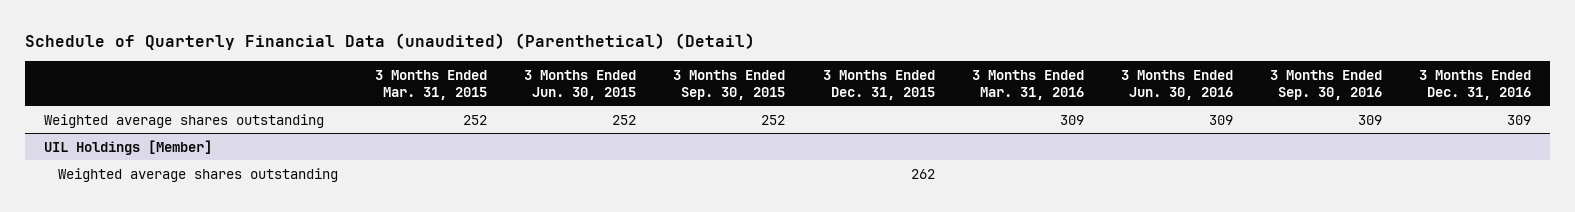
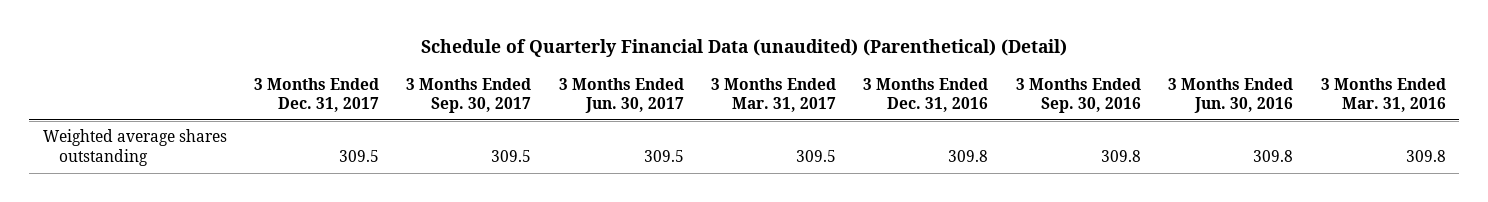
[375,69,488,100] 3 Months Ended Mar. 31, 2015 -> none
[524,69,637,100] 3 Months Ended Jun. 30, 2015 -> none
[673,69,786,100] 3 Months Ended Sep. 30, 2015 -> none
[822,69,935,100] 3 Months Ended Dec. 31, 2015 -> none
none -> [254,77,380,113] 3 Months Ended Dec. 31, 2017
none -> [406,77,532,114] 3 Months Ended Sep. 30, 2017
none -> [558,77,684,114] 3 Months Ended Jun. 30, 2017
none -> [711,77,837,113] 3 Months Ended Mar. 31, 2017
[44,139,213,155] UIL Holdings [Member] -> none
[57,167,338,182] Weighted average shares outstanding -> none
[1059,114,1084,125] 309 -> [1405,150,1446,163] 309.8
[1208,114,1233,125] 309 -> [1253,150,1294,163] 309.8
[1358,114,1383,125] 309 -> [1100,150,1141,163] 309.8
[1507,114,1532,125] 309 -> [948,150,989,163] 309.8

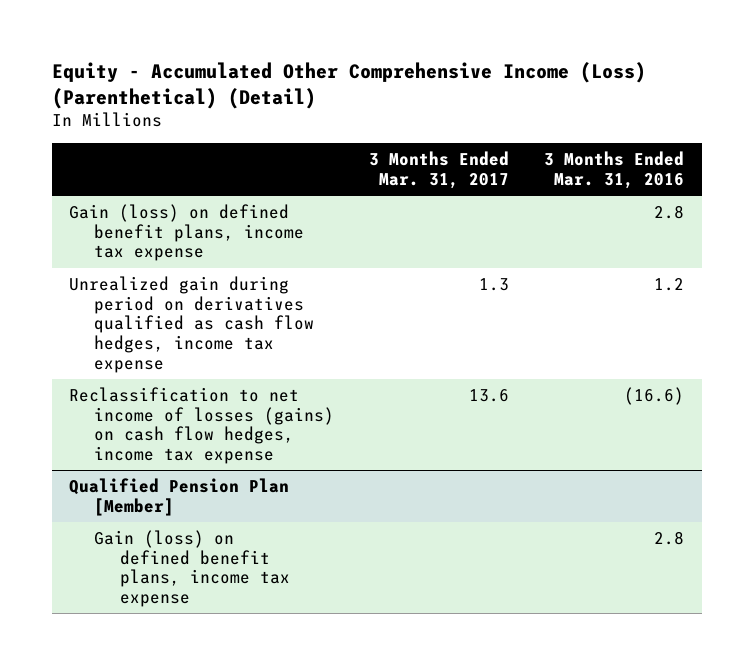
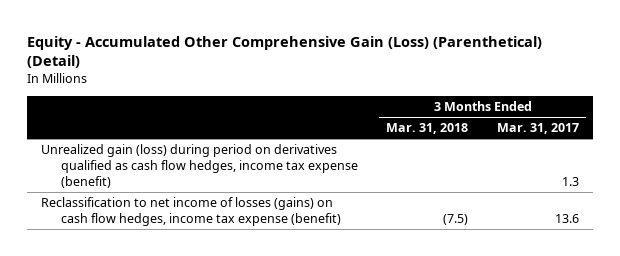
[51,61,646,109] Equity - Accumulated Other Comprehensive Income (Loss) (Parenthetical) (Detail) -> [27,35,543,69] Equity - Accumulated Other Comprehensive Gain (Loss) (Parenthetical) (Detail)
[544,151,685,189] 3 Months Ended Mar. 31, 2016 -> none
none -> [386,123,469,135] Mar. 31, 2018
[69,204,305,262] Gain (loss) on defined benefit plans, income tax expense -> none
[69,478,290,516] Qualified Pension Plan [Member] -> none
[94,530,290,607] Gain (loss) on defined benefit plans, income tax expense -> none
[69,276,315,373] Unrealized gain during period on derivatives qualified as cash flow hedges, income tax expense -> [41,144,358,188] Unrealized gain (loss) during period on derivatives qualified as cash flow hedges, income tax expense (benefit)
[69,387,335,464] Reclassification to net income of losses (gains) on cash flow hedges, income tax expense -> [41,197,341,226] Reclassification to net income of losses (gains) on cash flow hedges, income tax expense (benefit)

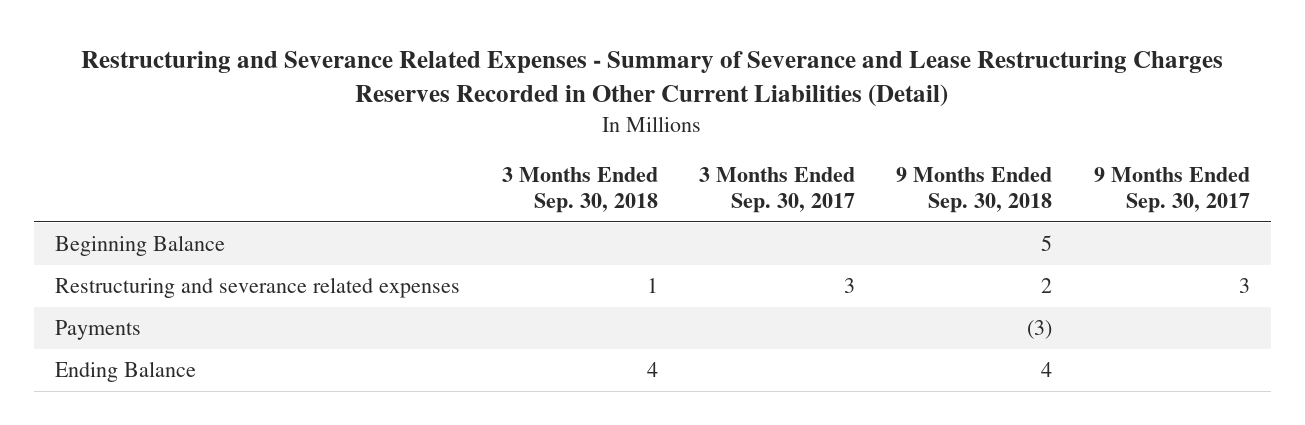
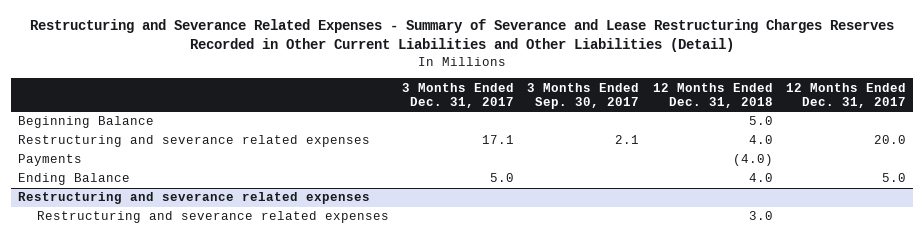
[81,51,1224,108] Restructuring and Severance Related Expenses - Summary of Severance and Lease Restructuring Charges Reserves Recorded in Other Current Liabilities (Detail) -> [30,19,895,53] Restructuring and Severance Related Expenses - Summary of Severance and Lease Restructuring Charges Reserves Recorded in Other Current Liabilities and Other Liabilities (Detail)
[501,167,658,213] 3 Months Ended Sep. 30, 2018 -> none
[896,167,1053,213] 9 Months Ended Sep. 30, 2018 -> none
[1093,167,1250,213] 9 Months Ended Sep. 30, 2017 -> none
none -> [401,82,514,109] 3 Months Ended Dec. 31, 2017
none -> [652,82,773,109] 12 Months Ended Dec. 31, 2018
none -> [786,82,907,109] 12 Months Ended Dec. 31, 2017
[843,278,855,294] 3 -> [615,135,640,145] 2.1
none -> [18,192,371,205] Restructuring and severance related expenses
none -> [36,211,389,224] Restructuring and severance related expenses

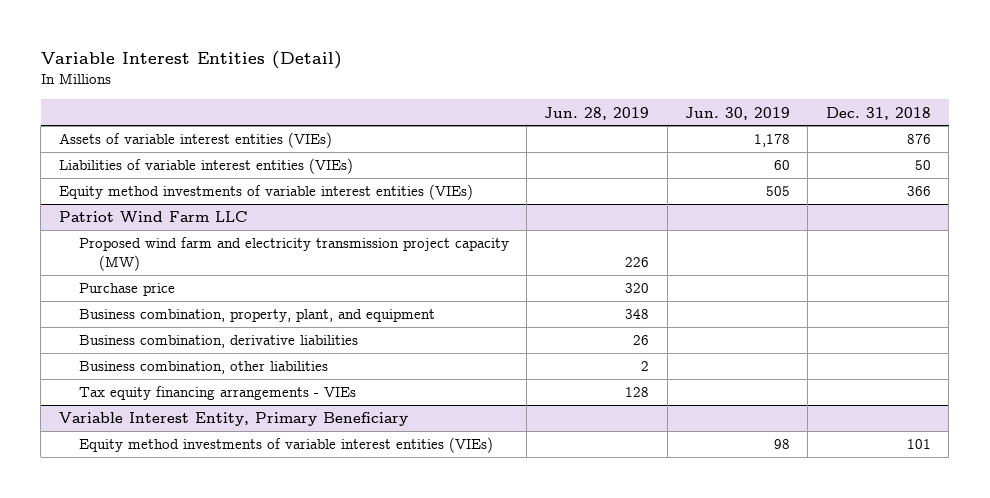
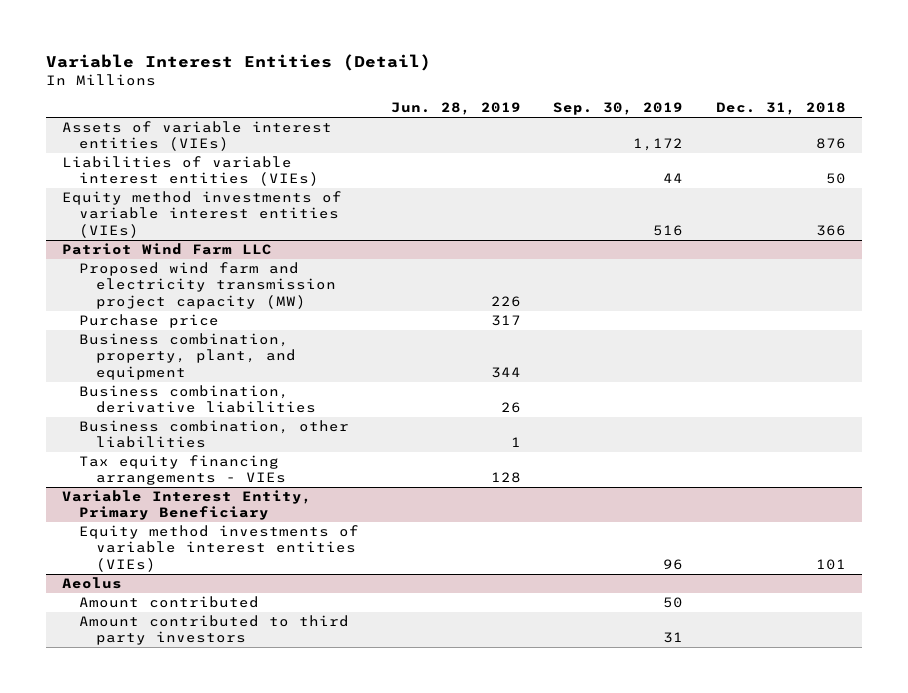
[685,106,791,120] Jun. 30, 2019 -> none
none -> [553,102,684,116] Sep. 30, 2019
[625,283,650,294] 320 -> [491,315,522,327] 317
[625,309,650,320] 348 -> [491,366,522,378] 344
[641,361,650,372] 2 -> [511,437,522,448] 1
none -> [62,577,123,590] Aeolus
none -> [78,596,259,609] Amount contributed
none -> [78,615,349,646] Amount contributed to third party investors

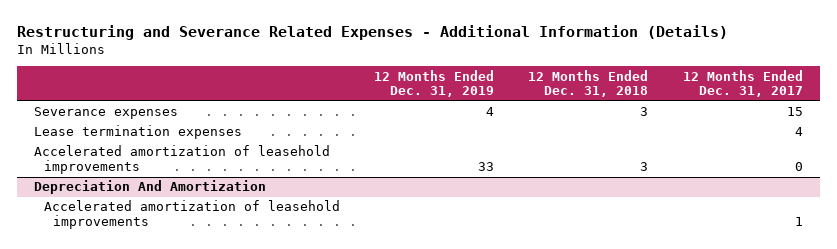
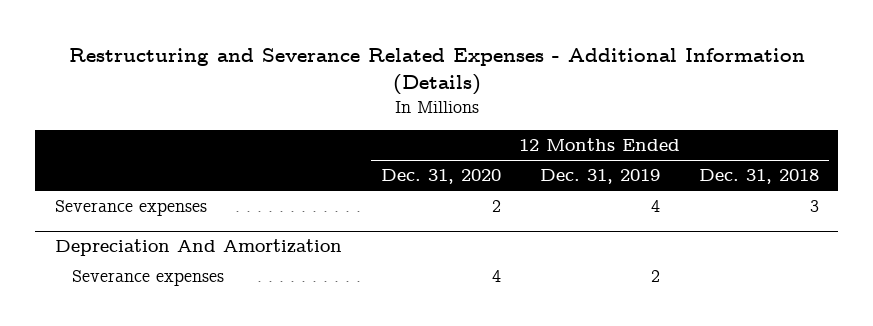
[682,69,803,98] 12 Months Ended Dec. 31, 2017 -> none
none -> [380,169,501,185] Dec. 31, 2020
[34,125,243,140] Lease termination expenses -> none
[34,145,331,175] Accelerated amortization of leasehold improvements -> none
[43,200,340,230] Accelerated amortization of leasehold improvements -> none
none -> [72,270,225,287] Severance expenses

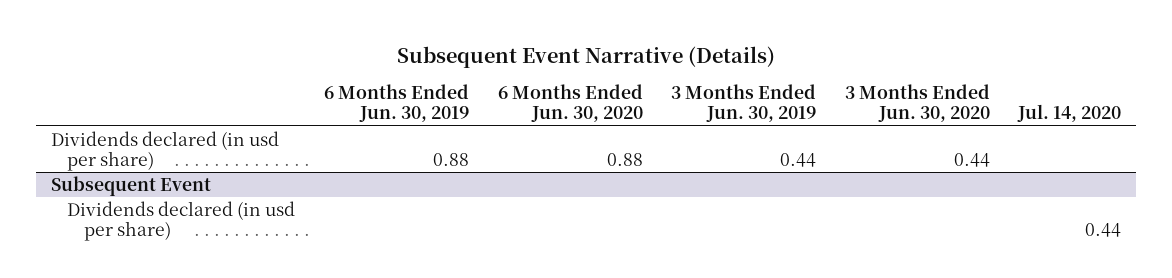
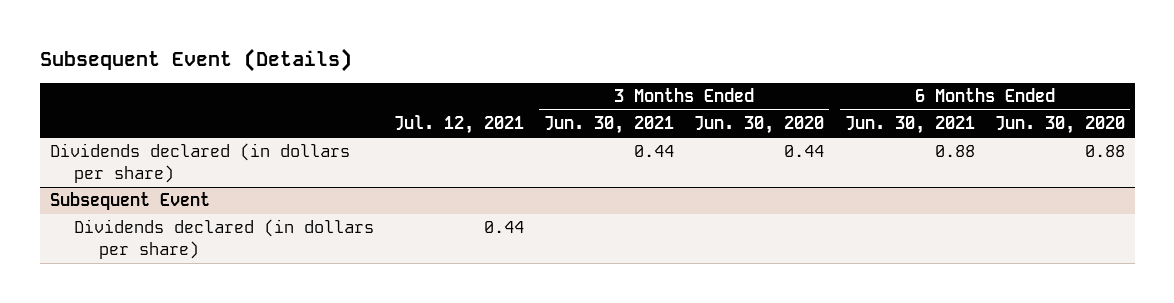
[396,46,775,69] Subsequent Event Narrative (Details) -> [39,47,352,72] Subsequent Event (Details)
[323,84,469,123] 6 Months Ended Jun. 30, 2019 -> none
[671,84,817,123] 3 Months Ended Jun. 30, 2019 -> none
[1017,104,1122,123] Jul. 14, 2020 -> none
none -> [394,115,525,135] Jul. 12, 2021
none -> [544,116,675,135] Jun. 30, 2021
none -> [844,116,975,135] Jun. 30, 2021
[50,130,279,172] Dividends declared (in usd per share) -> [49,143,350,183] Dividends declared (in dollars per share)
[67,200,296,242] Dividends declared (in usd per share) -> [74,219,375,259] Dividends declared (in dollars per share)

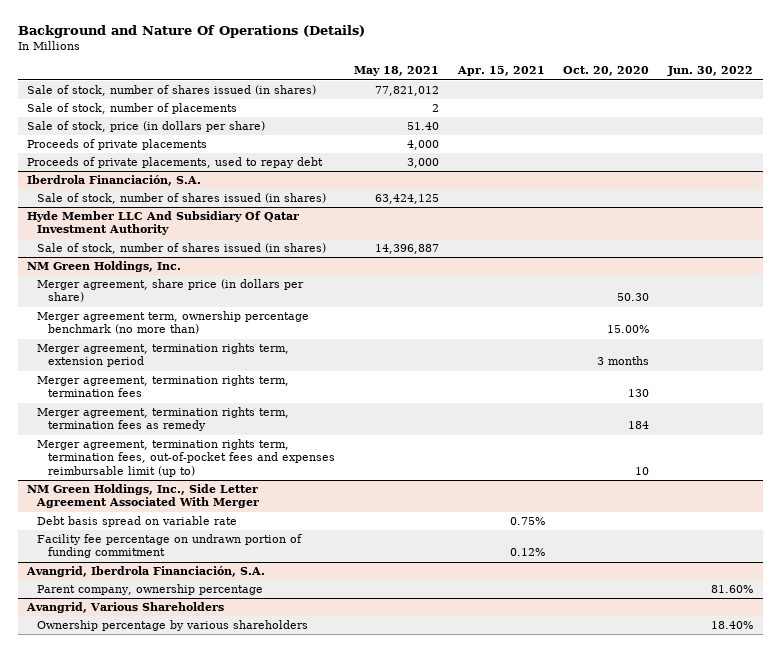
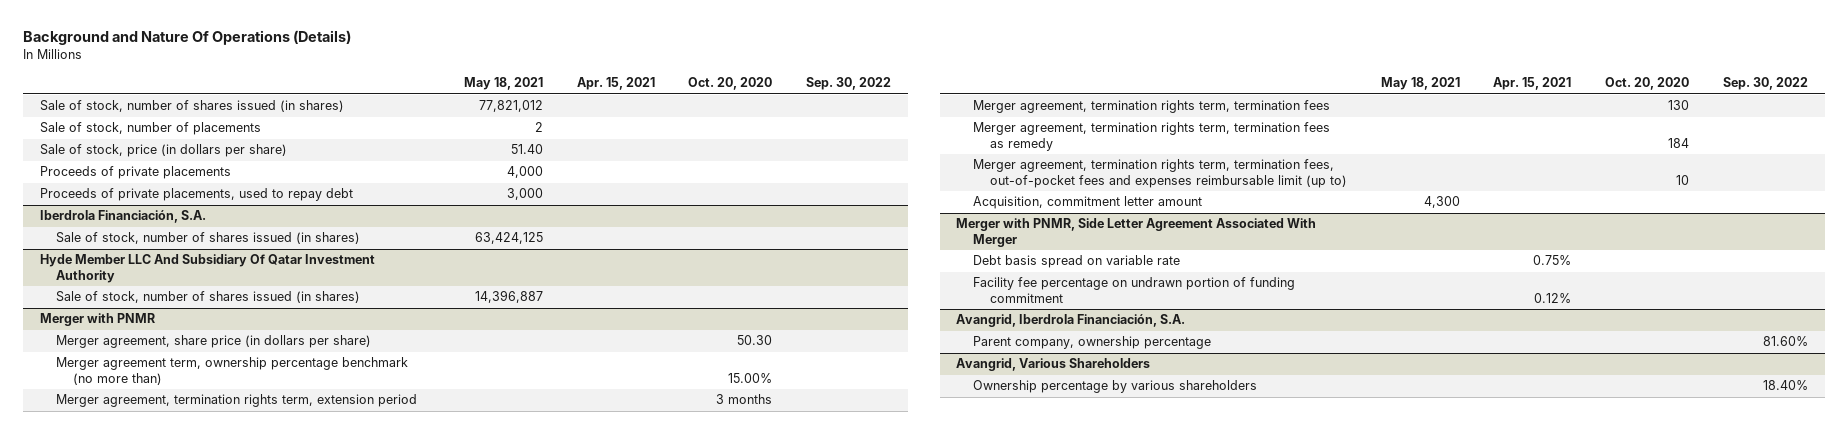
[667,66,754,77] Jun. 30, 2022 -> none
none -> [806,77,892,91] Sep. 30, 2022
[27,261,182,273] NM Green Holdings, Inc. -> [39,313,155,327] Merger with PNMR
none -> [973,196,1203,210] Acquisition, commitment letter amount
[27,484,260,509] NM Green Holdings, Inc., Side Letter Agreement Associated With Merger -> [956,218,1317,248] Merger with PNMR, Side Letter Agreement Associated With Merger

